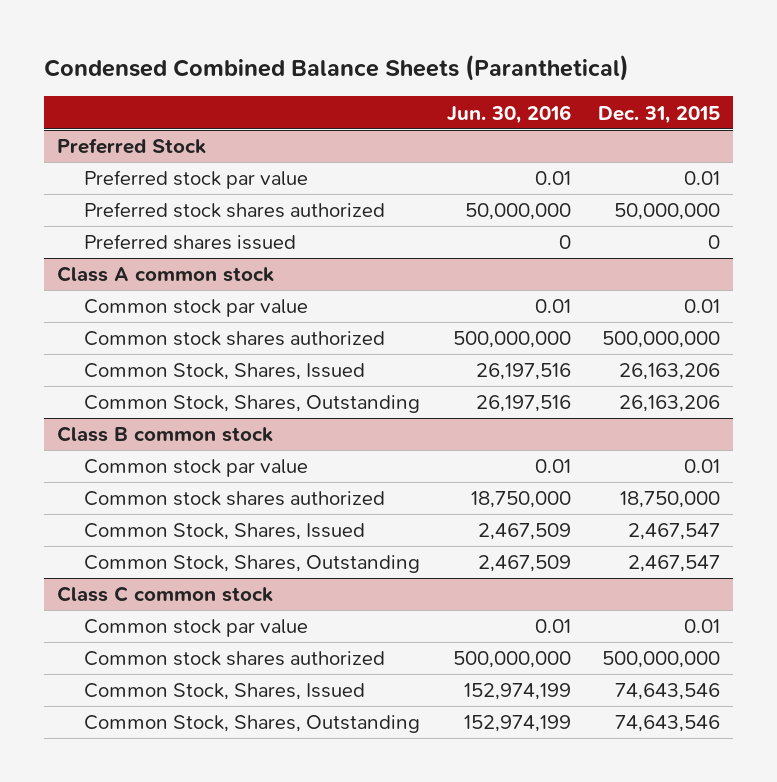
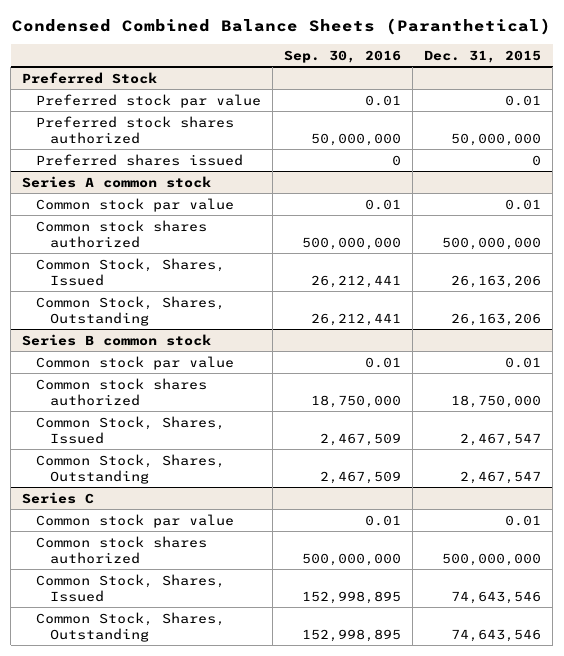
[446,104,571,124] Jun. 30, 2016 -> none
none -> [284,49,402,63] Sep. 30, 2016
[57,266,275,283] Class A common stock -> [22,175,212,188] Series A common stock
[57,426,274,443] Class B common stock -> [22,333,212,346] Series B common stock
[57,586,274,603] Class C common stock -> [22,491,95,504] Series C

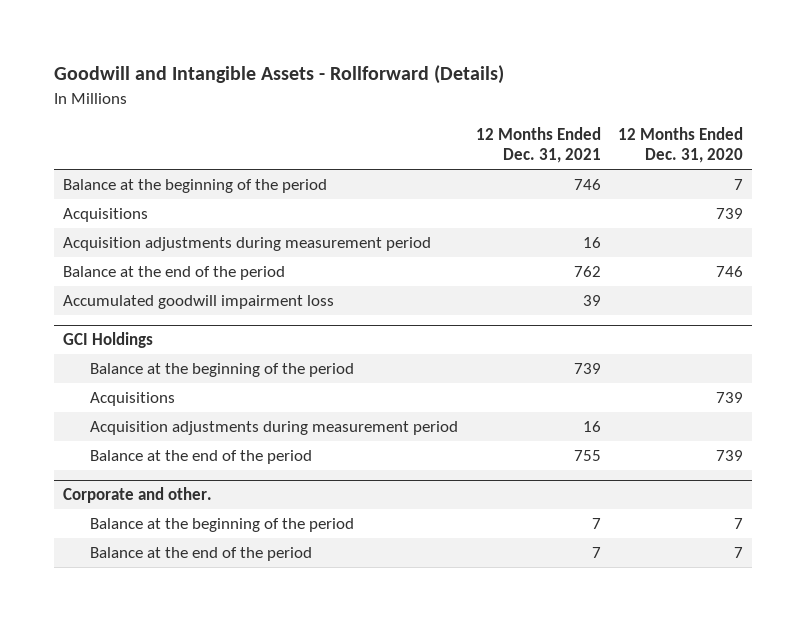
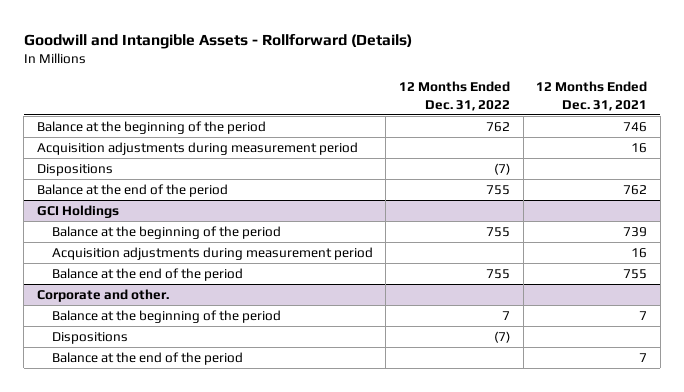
[618,127,744,164] 12 Months Ended Dec. 31, 2020 -> none
none -> [398,81,510,111] 12 Months Ended Dec. 31, 2022
[62,207,148,222] Acquisitions -> none
none -> [36,163,113,176] Dispositions
[62,294,334,309] Accumulated goodwill impairment loss -> none
[89,391,175,406] Acquisitions -> none
none -> [51,331,128,344] Dispositions

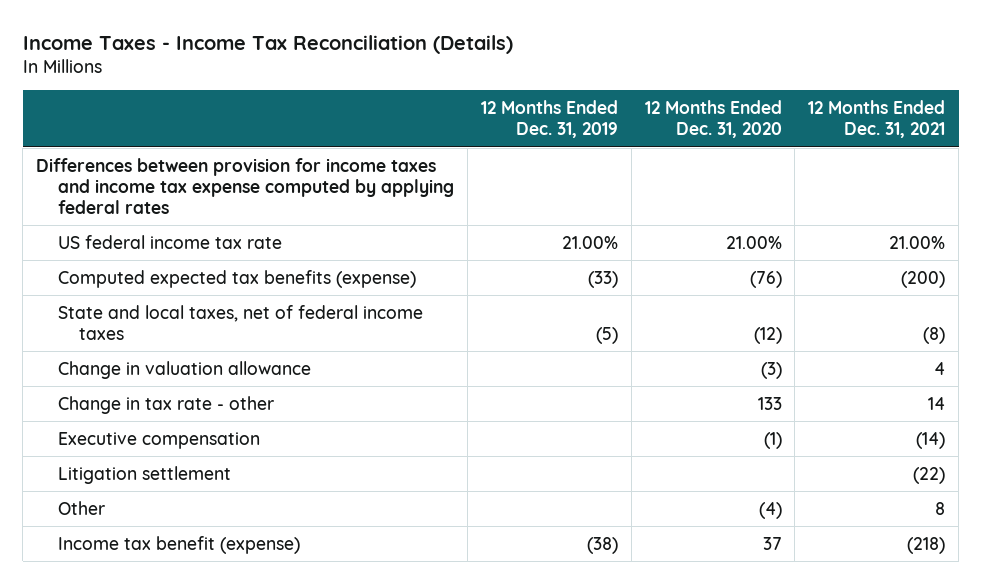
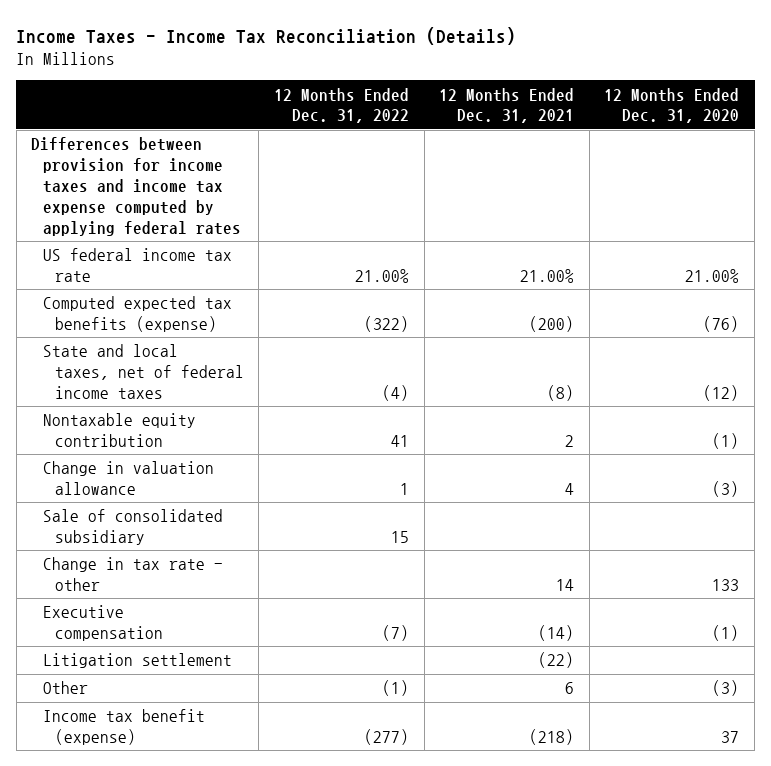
[480,100,618,139] 12 Months Ended Dec. 31, 2019 -> none
none -> [274,87,410,124] 12 Months Ended Dec. 31, 2022
none -> [43,413,197,447] Nontaxable equity contribution
none -> [43,509,224,545] Sale of consolidated subsidiary
[758,501,782,519] (4) -> [712,680,740,697] (3)
[935,501,946,515] 8 -> [565,682,575,695] 6

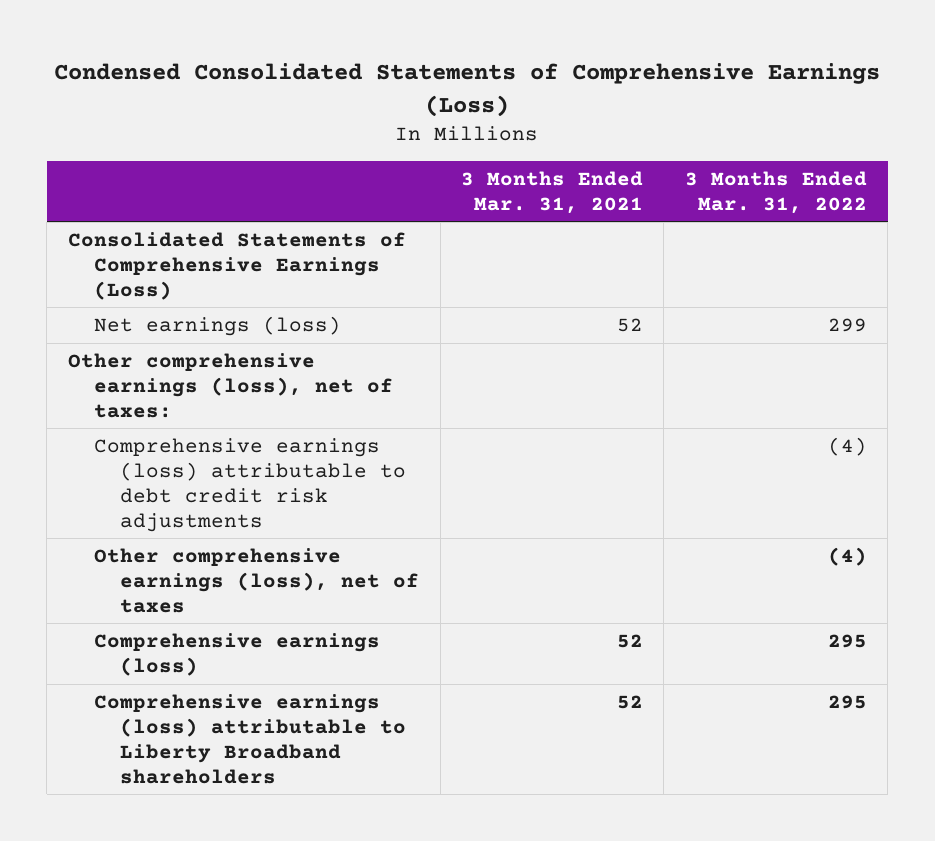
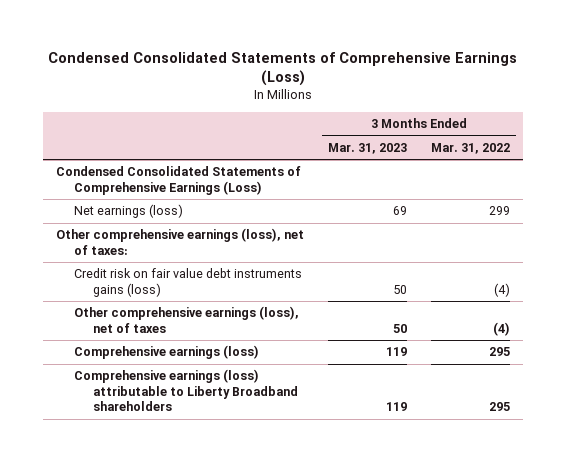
[461,170,644,214] 3 Months Ended Mar. 31, 2021 -> none
none -> [327,142,407,154] Mar. 31, 2023
[67,231,406,300] Consolidated Statements of Comprehensive Earnings (Loss) -> [55,166,301,195] Condensed Consolidated Statements of Comprehensive Earnings (Loss)
[93,437,407,532] Comprehensive earnings (loss) attributable to debt credit risk adjustments -> [74,268,303,297] Credit risk on fair value debt instruments gains (loss)

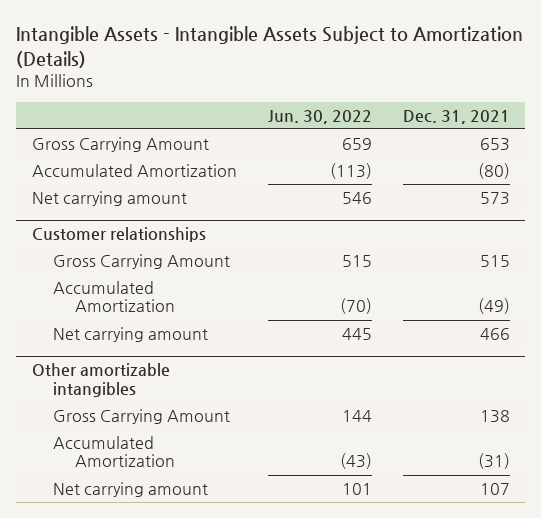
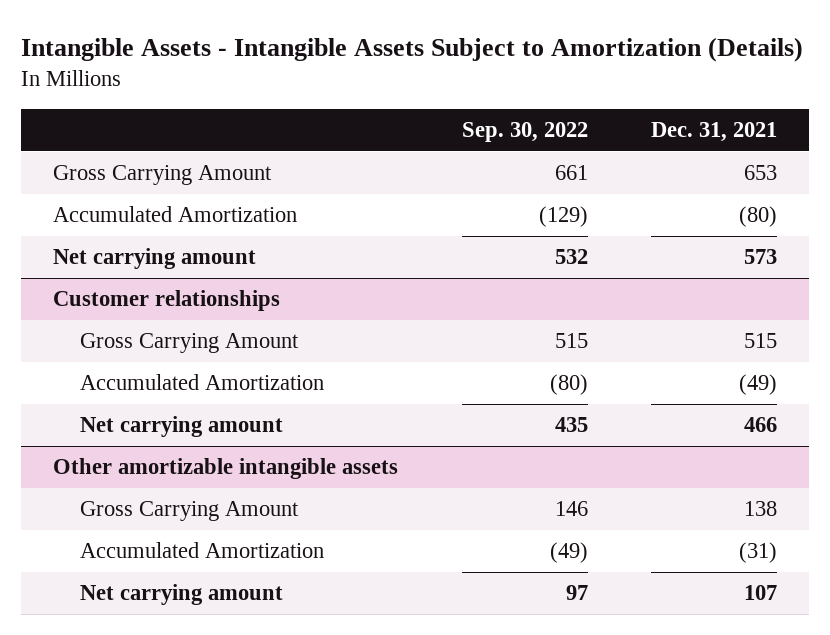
[267,109,372,124] Jun. 30, 2022 -> none
none -> [461,122,588,143] Sep. 30, 2022
[31,363,170,397] Other amortizable intangibles -> [53,458,399,480] Other amortizable intangible assets

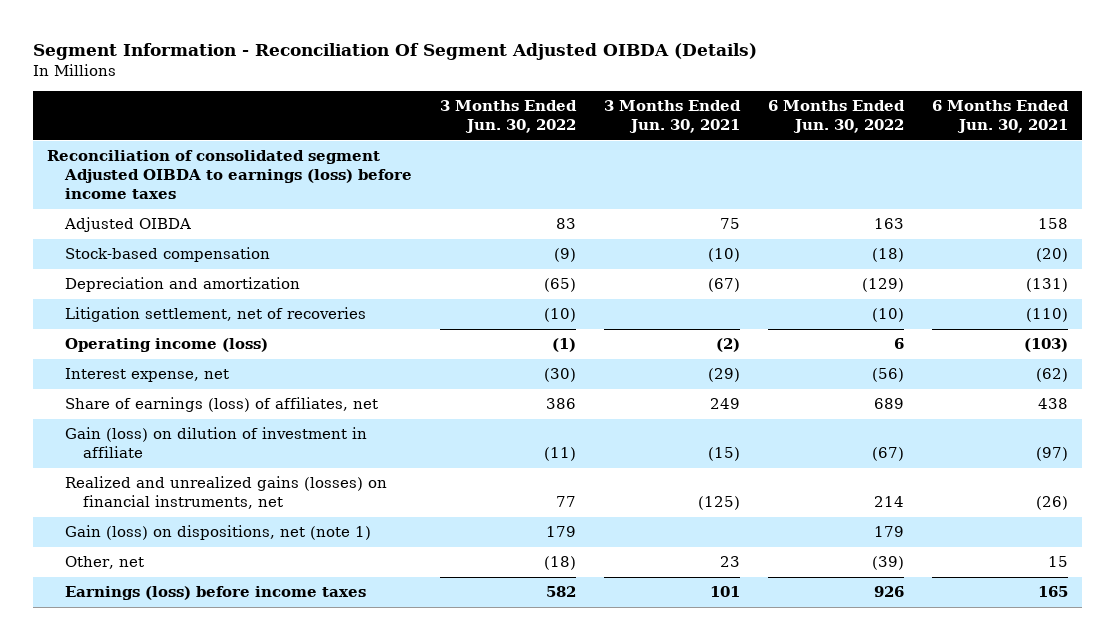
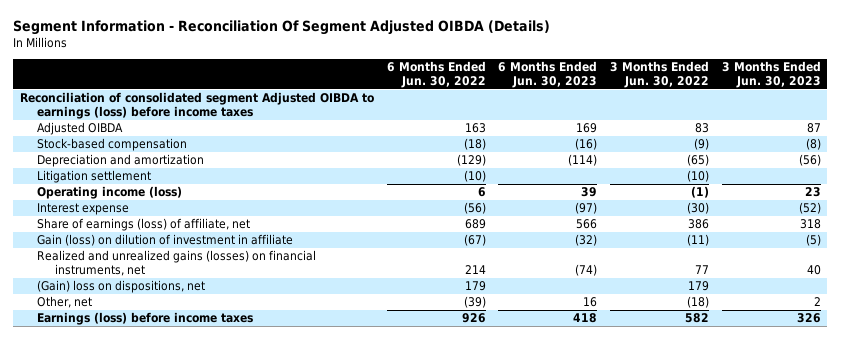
[604,100,742,134] 3 Months Ended Jun. 30, 2021 -> none
[932,100,1070,134] 6 Months Ended Jun. 30, 2021 -> none
none -> [498,60,598,88] 6 Months Ended Jun. 30, 2023
none -> [721,60,821,88] 3 Months Ended Jun. 30, 2023
[65,307,367,323] Litigation settlement, net of recoveries -> [37,170,152,184] Litigation settlement
[65,368,230,383] Interest expense, net -> [37,203,130,216] Interest expense
[65,397,379,413] Share of earnings (loss) of affiliates, net -> [37,218,251,232] Share of earnings (loss) of affiliate, net
[65,525,372,541] Gain (loss) on dispositions, net (note 1) -> [37,280,206,294] (Gain) loss on dispositions, net

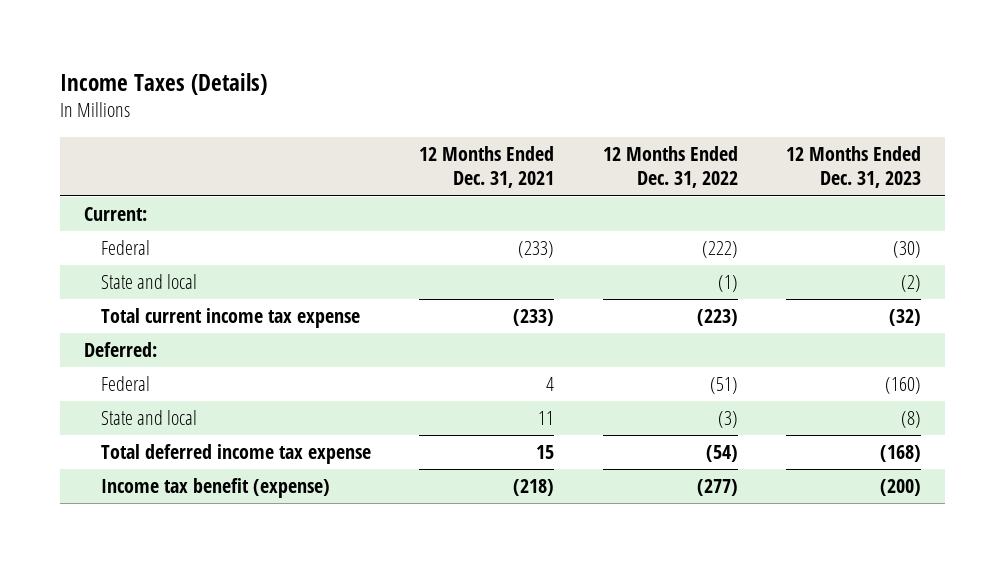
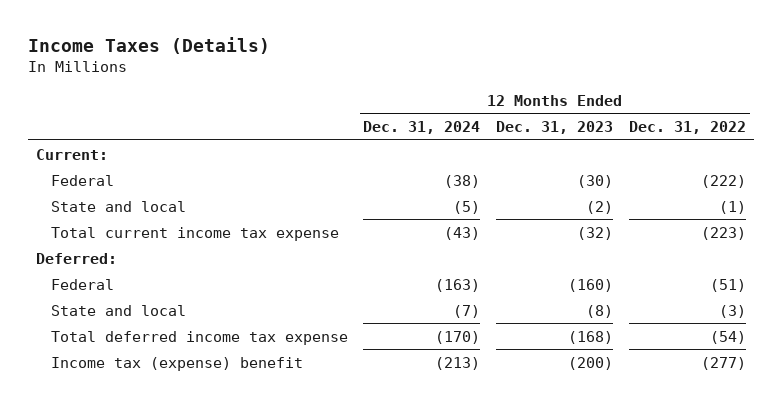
[419,145,555,189] 12 Months Ended Dec. 31, 2021 -> none
none -> [363,121,481,135] Dec. 31, 2024
[101,478,331,499] Income tax benefit (expense) -> [50,356,303,371] Income tax (expense) benefit

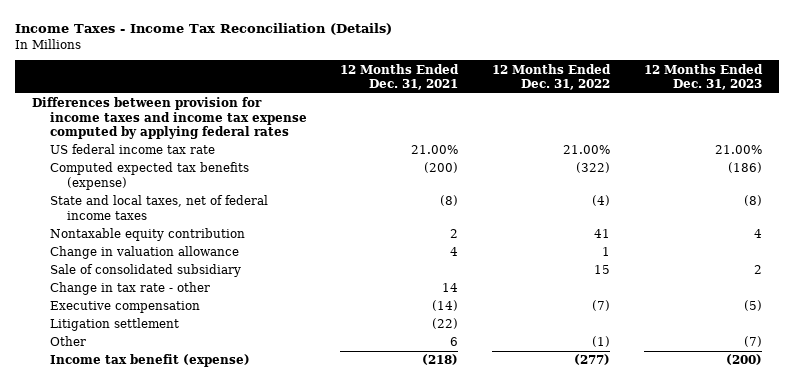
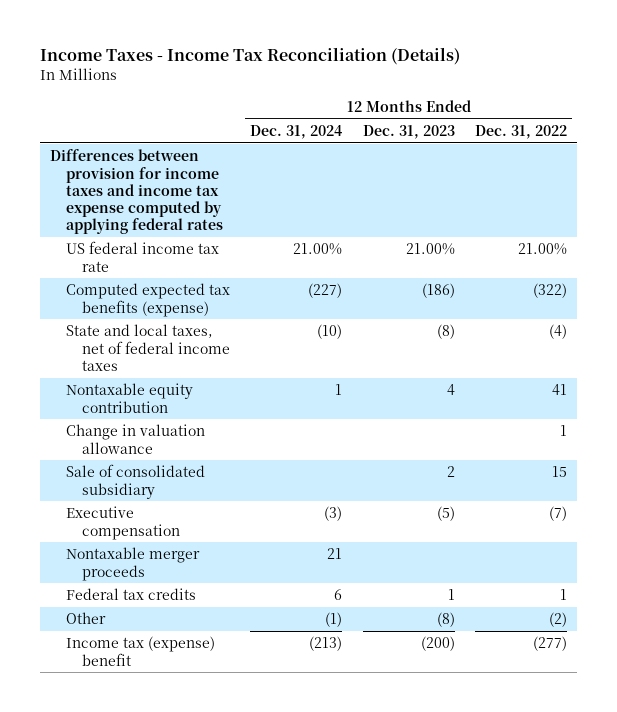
[340,63,460,91] 12 Months Ended Dec. 31, 2021 -> none
none -> [250,124,343,139] Dec. 31, 2024
[49,282,210,296] Change in tax rate - other -> none
[49,318,179,332] Litigation settlement -> none
none -> [65,547,200,581] Nontaxable merger proceeds
none -> [65,588,196,601] Federal tax credits
[592,336,611,348] (1) -> [548,612,567,628] (2)
[743,336,762,348] (7) -> [436,612,455,628] (8)
[49,354,250,368] Income tax benefit (expense) -> [65,636,215,666] Income tax (expense) benefit

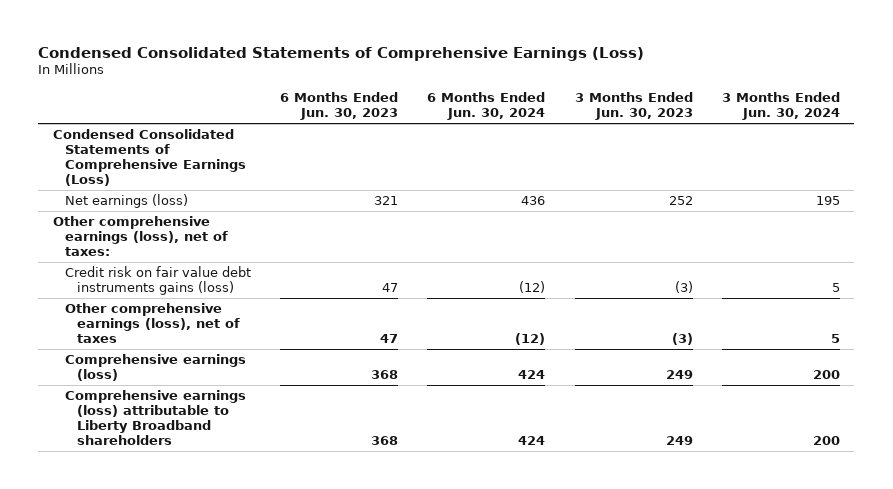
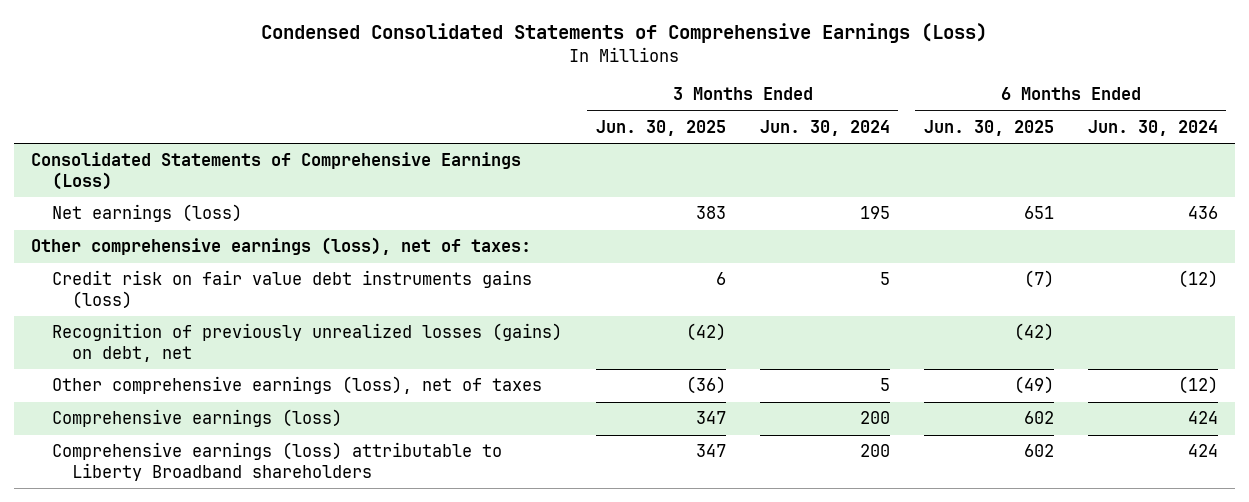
[280,92,399,121] 6 Months Ended Jun. 30, 2023 -> none
[574,92,693,121] 3 Months Ended Jun. 30, 2023 -> none
none -> [595,119,726,136] Jun. 30, 2025
none -> [923,119,1054,136] Jun. 30, 2025
[52,129,246,187] Condensed Consolidated Statements of Comprehensive Earnings (Loss) -> [30,152,521,190] Consolidated Statements of Comprehensive Earnings (Loss)
none -> [51,323,562,362] Recognition of previously unrealized losses (gains) on debt, net

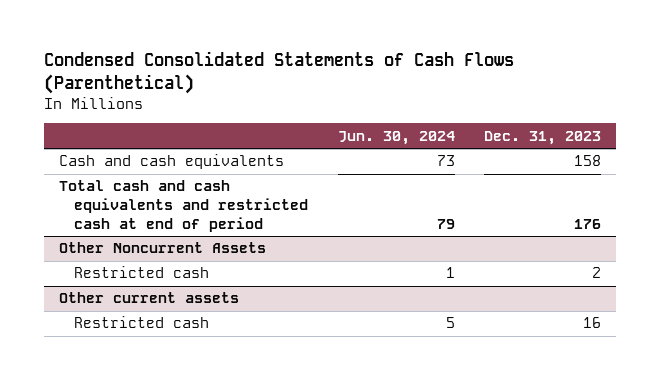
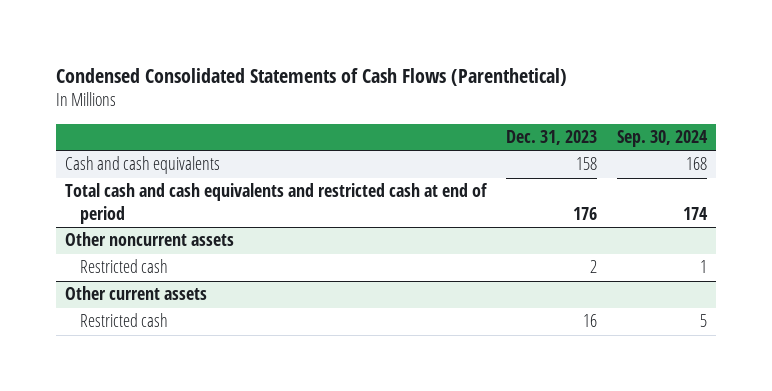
[337,130,455,145] Jun. 30, 2024 -> none
none -> [616,130,708,148] Sep. 30, 2024
[58,242,266,254] Other Noncurrent Assets -> [65,232,235,247] Other noncurrent assets

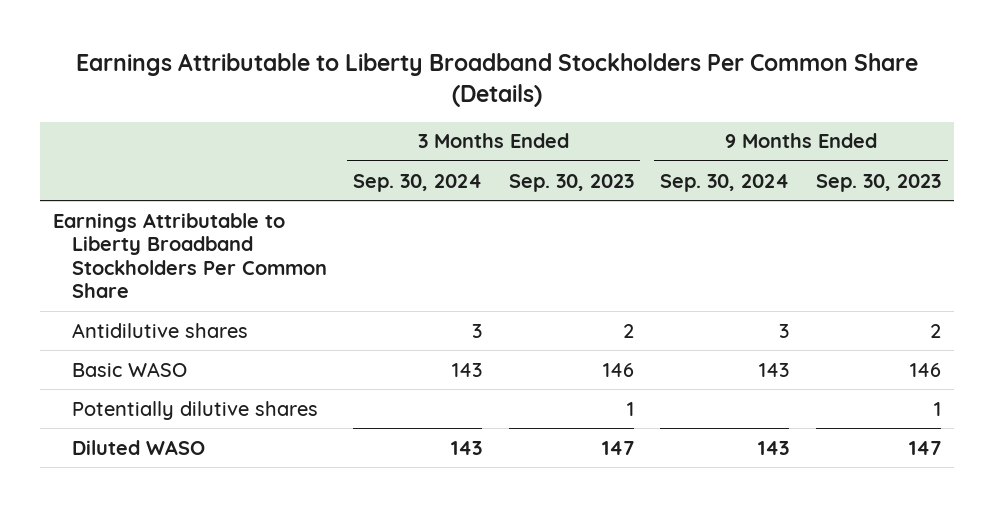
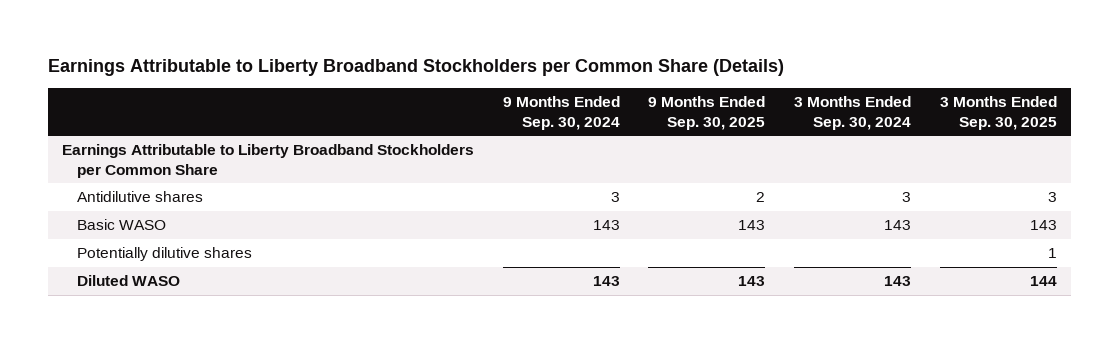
[76,52,919,107] Earnings Attributable to Liberty Broadband Stockholders Per Common Share (Details) -> [47,59,784,77] Earnings Attributable to Liberty Broadband Stockholders per Common Share (Details)
[508,173,634,192] Sep. 30, 2023 -> none
[816,173,942,192] Sep. 30, 2023 -> none
none -> [648,96,766,130] 9 Months Ended Sep. 30, 2025
none -> [939,96,1057,130] 3 Months Ended Sep. 30, 2025
[53,212,327,299] Earnings Attributable to Liberty Broadband Stockholders Per Common Share -> [62,144,475,178] Earnings Attributable to Liberty Broadband Stockholders per Common Share

